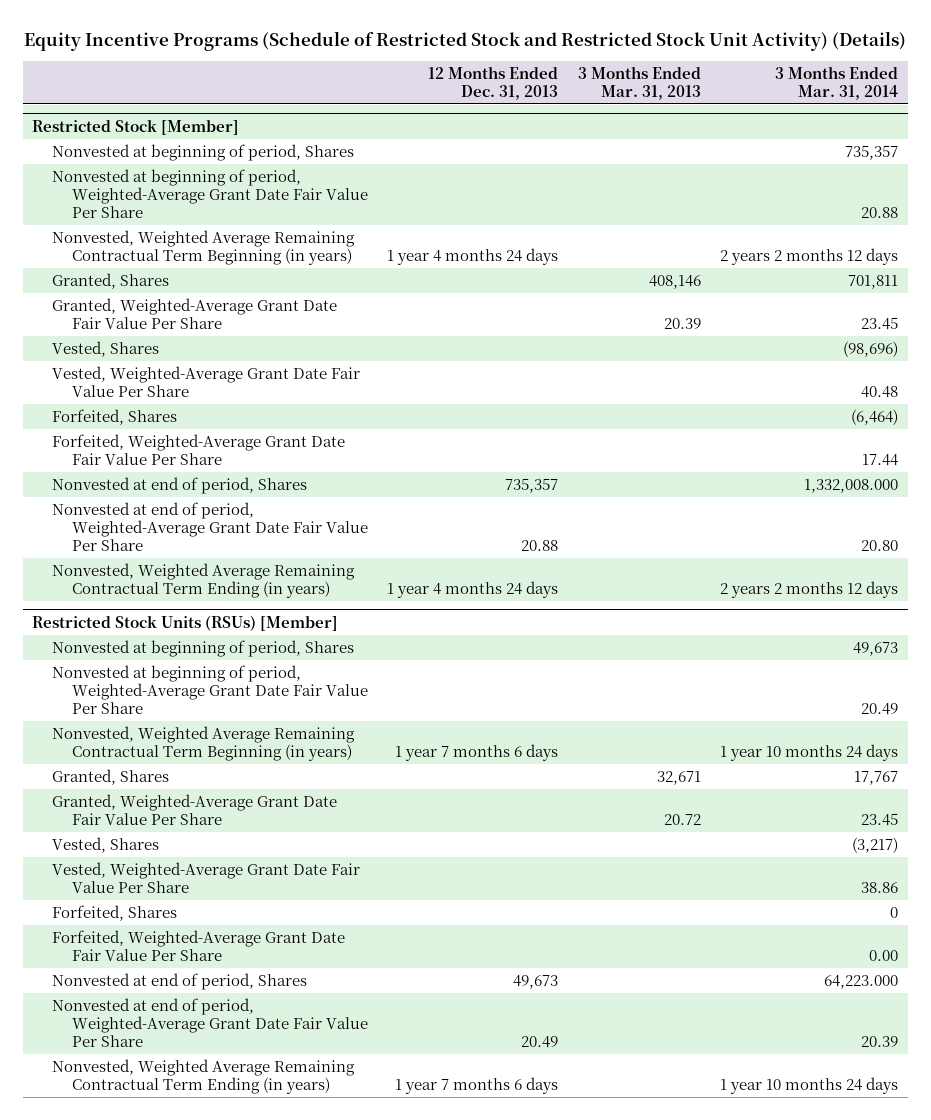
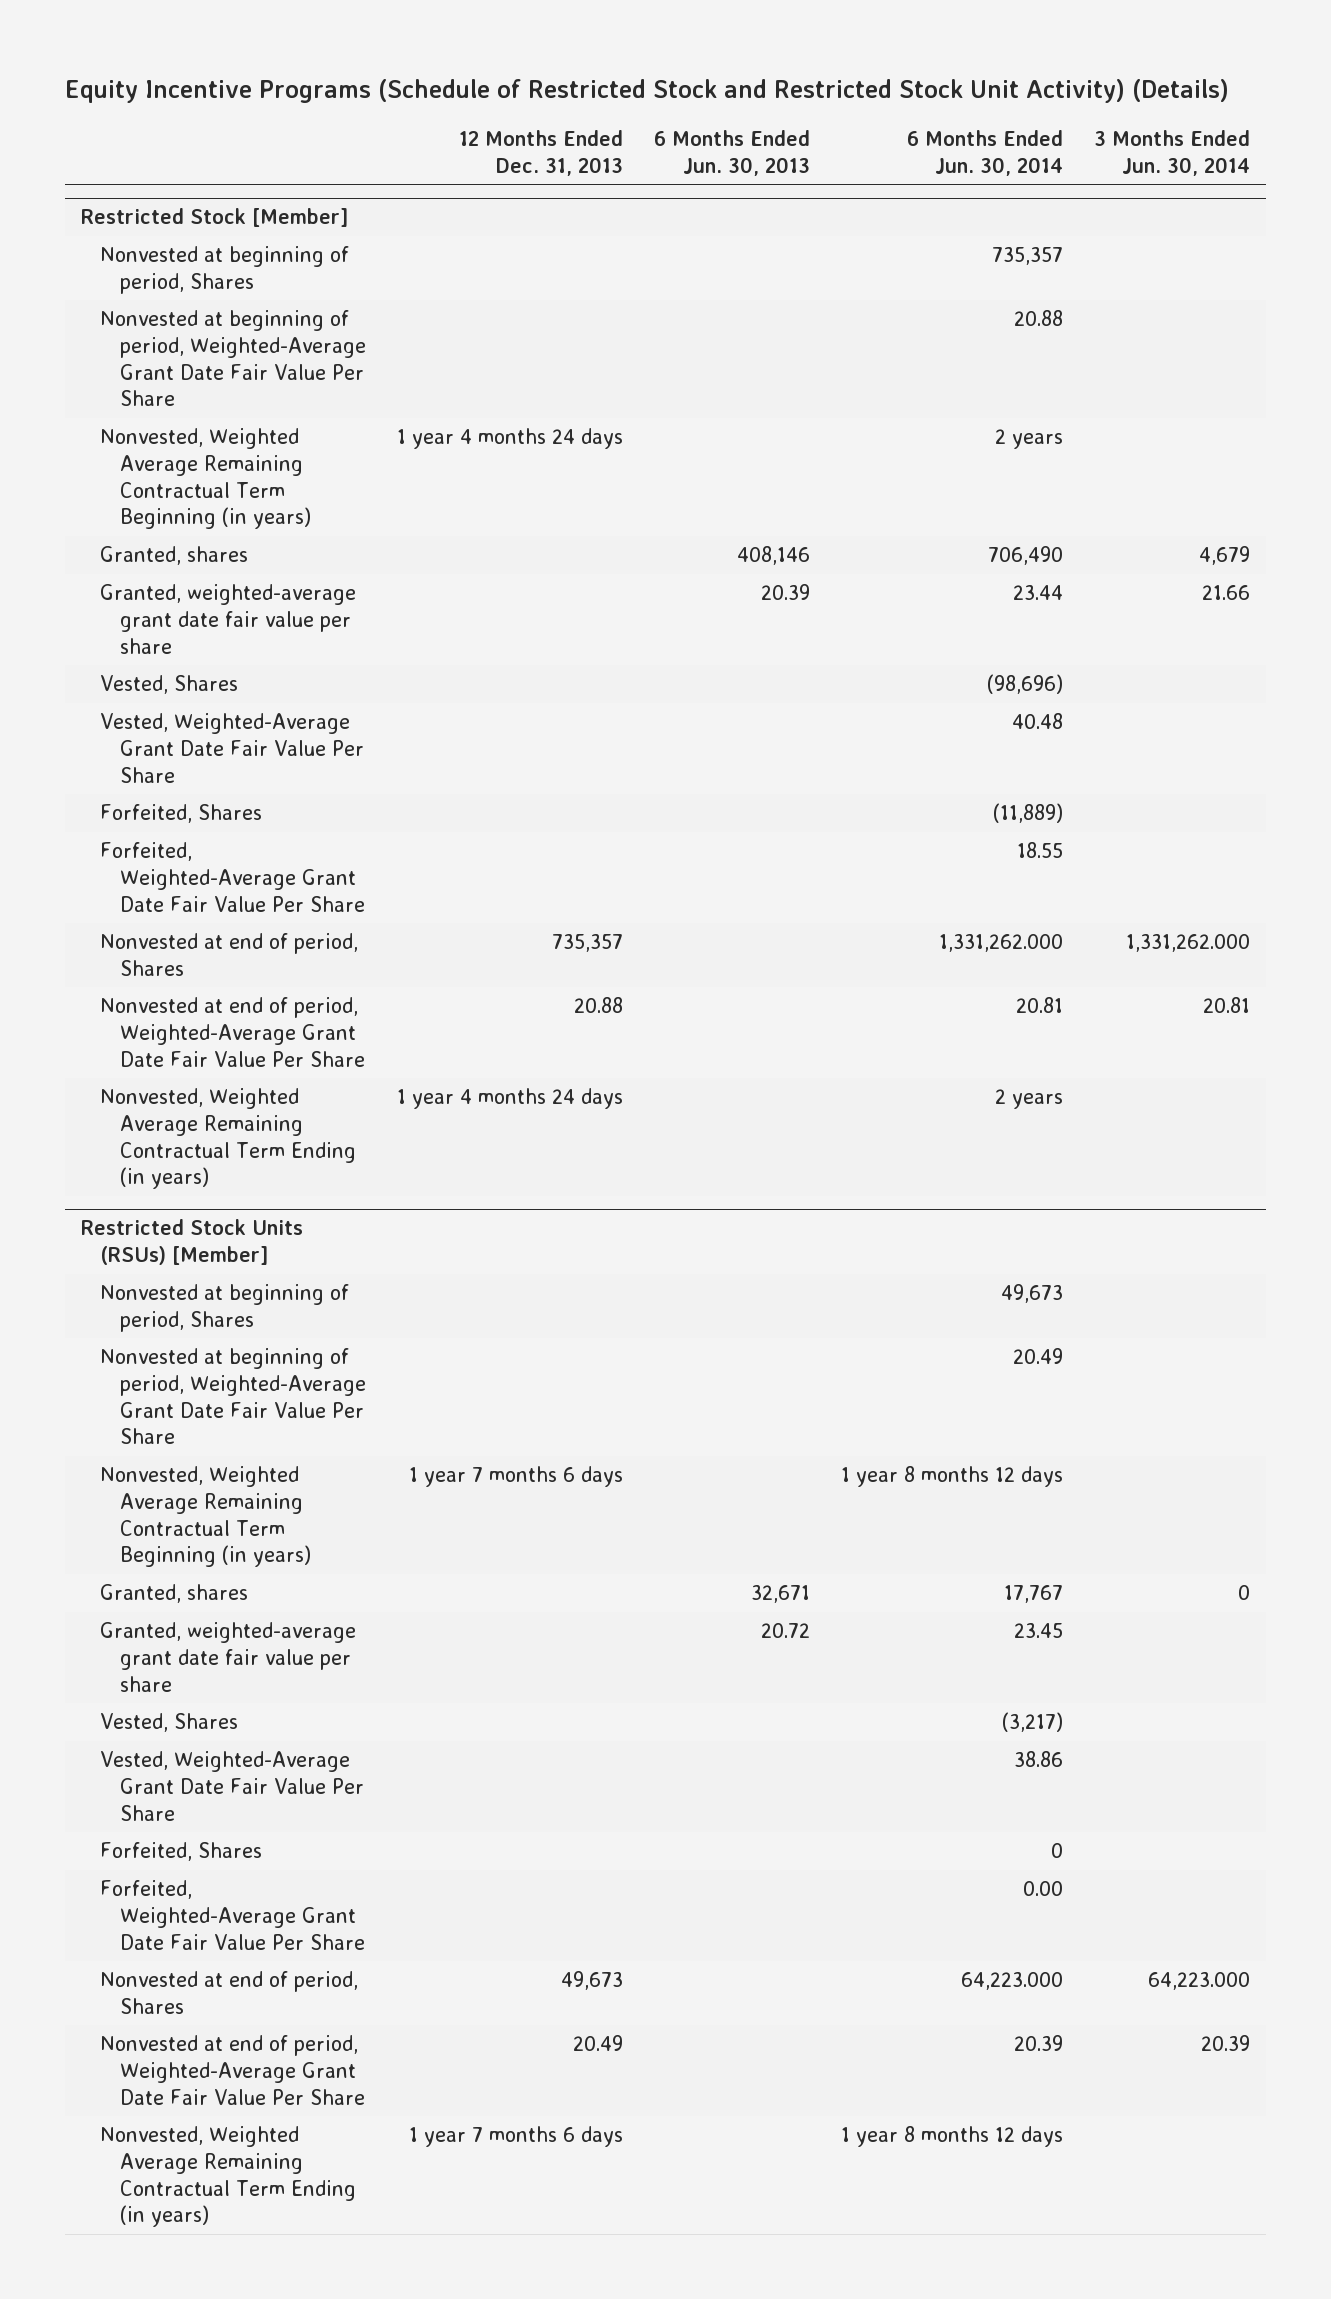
[577,65,701,100] 3 Months Ended Mar. 31, 2013 -> none
[775,65,899,100] 3 Months Ended Mar. 31, 2014 -> none
none -> [654,130,811,176] 6 Months Ended Jun. 30, 2013
none -> [907,130,1064,176] 6 Months Ended Jun. 30, 2014
none -> [1094,130,1251,176] 3 Months Ended Jun. 30, 2014
[52,272,170,289] Granted, Shares -> [100,546,249,566] Granted, shares
[52,297,338,329] Granted, Weighted-Average Grant Date Fair Value Per Share -> [100,584,357,654] Granted, weighted-average grant date fair value per share
[52,768,170,785] Granted, Shares -> [100,1584,249,1604] Granted, shares
[52,793,338,825] Granted, Weighted-Average Grant Date Fair Value Per Share -> [100,1622,357,1692] Granted, weighted-average grant date fair value per share

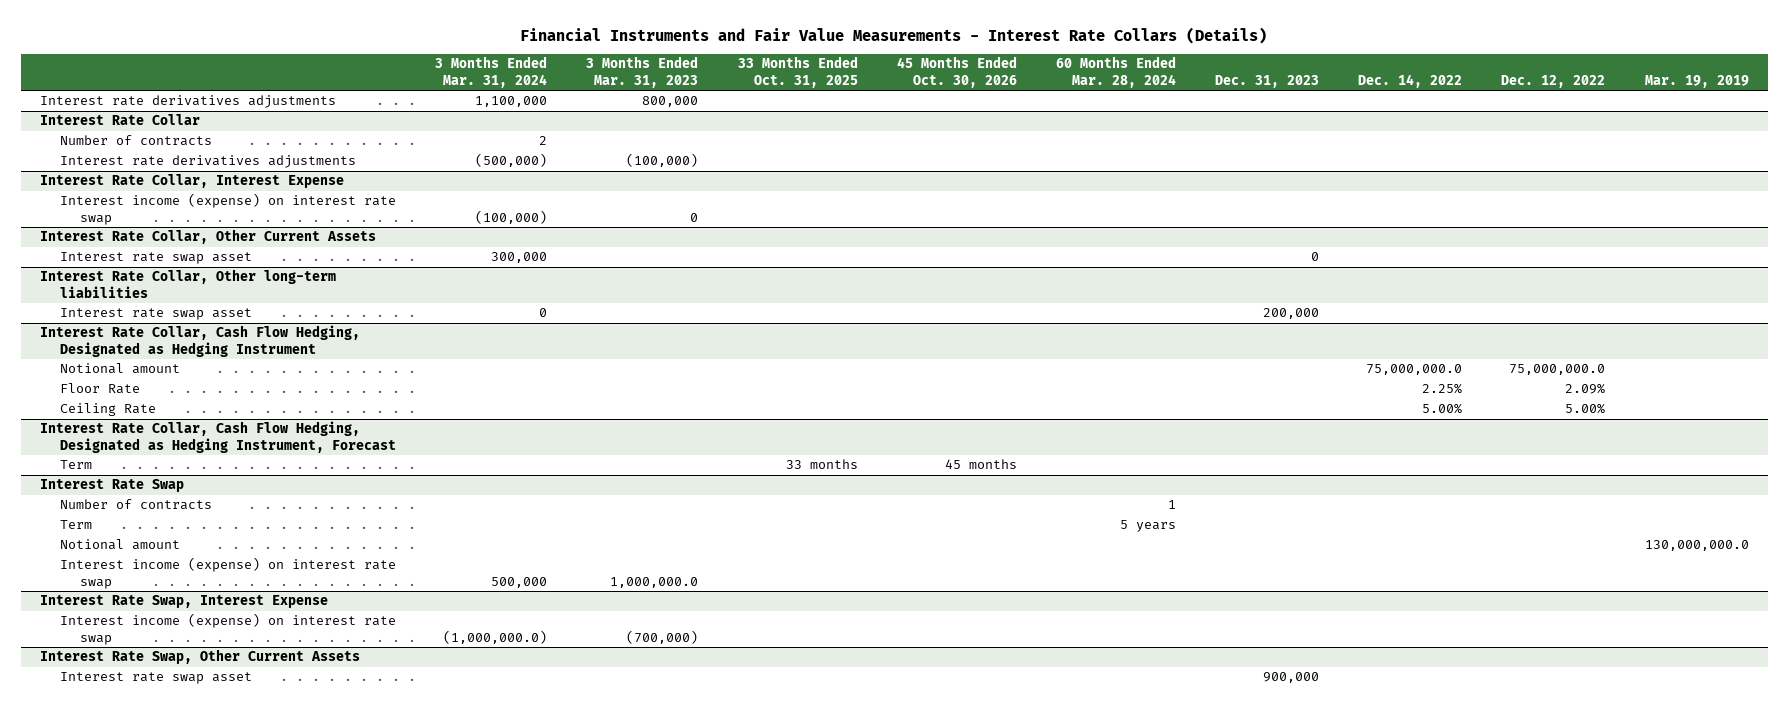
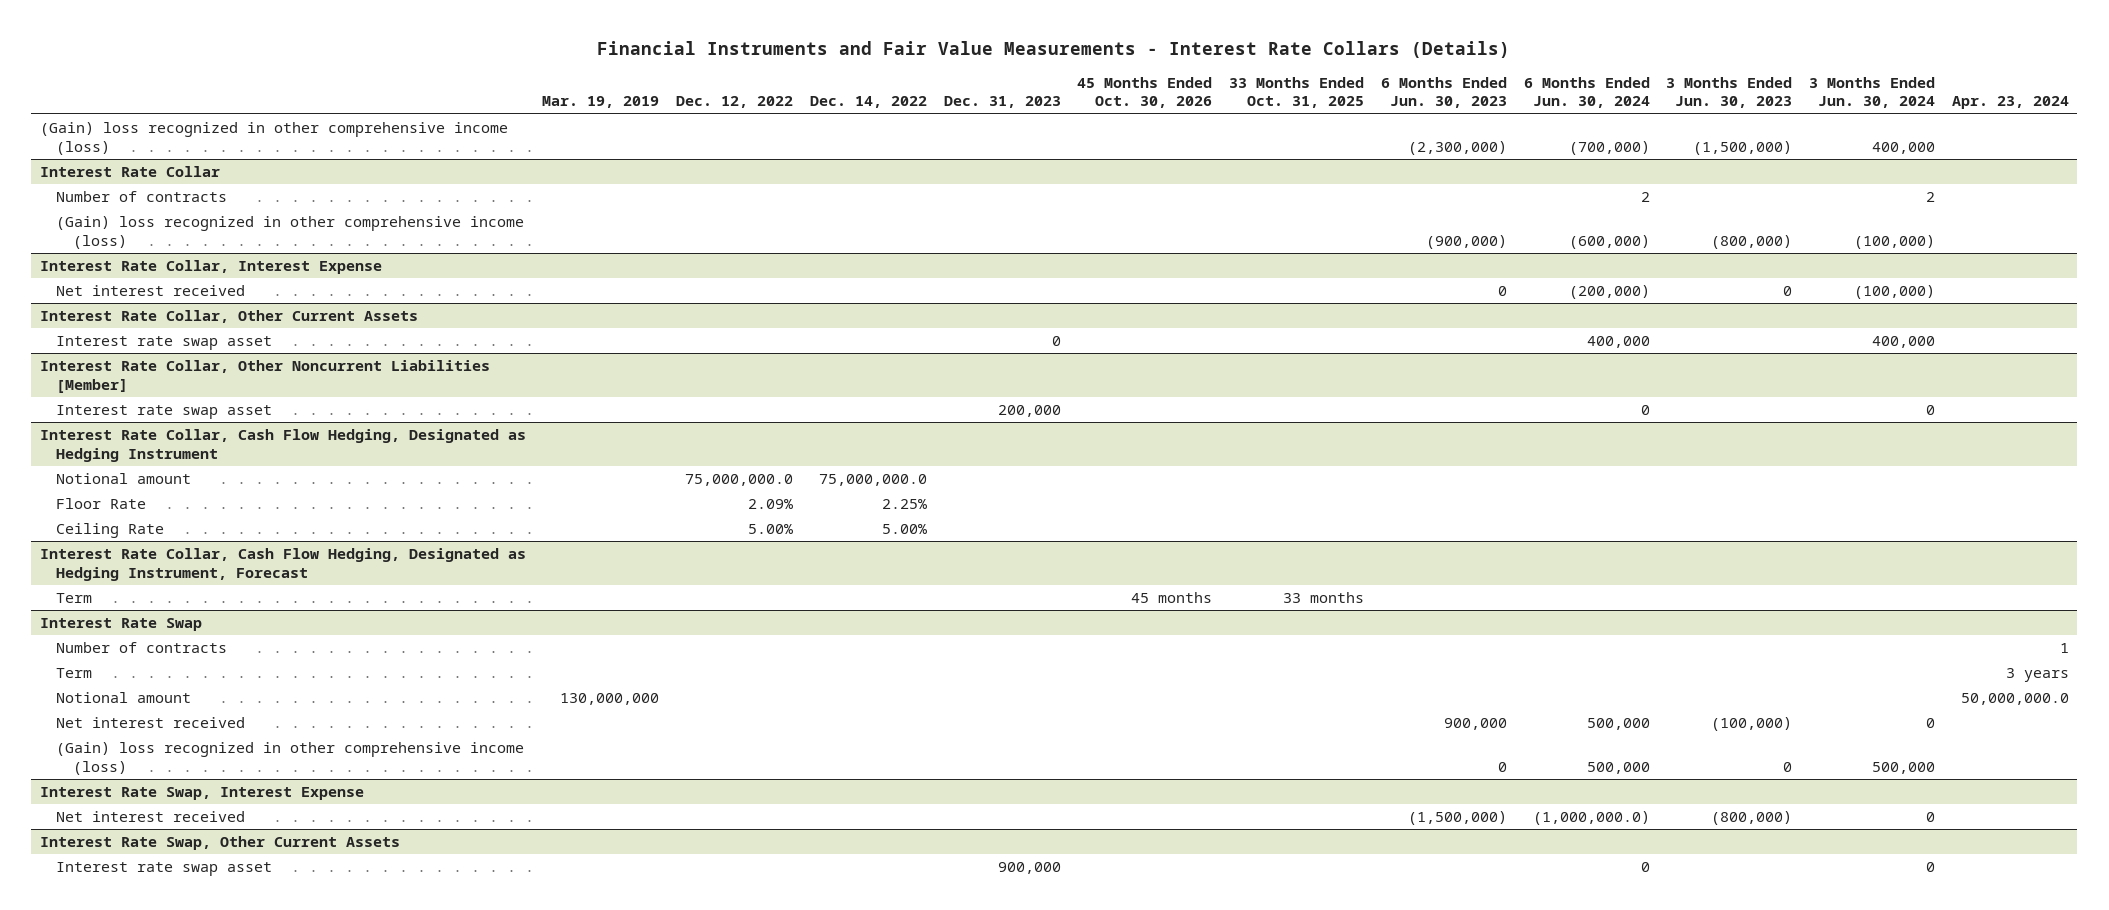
[435,56,548,88] 3 Months Ended Mar. 31, 2024 -> none
[586,56,699,88] 3 Months Ended Mar. 31, 2023 -> none
[1055,56,1176,88] 60 Months Ended Mar. 28, 2024 -> none
none -> [1380,76,1507,109] 6 Months Ended Jun. 30, 2023
none -> [1523,76,1650,109] 6 Months Ended Jun. 30, 2024
none -> [1666,76,1793,109] 3 Months Ended Jun. 30, 2023
none -> [1809,76,1936,109] 3 Months Ended Jun. 30, 2024
none -> [1951,96,2069,110] Apr. 23, 2024
[40,95,337,109] Interest rate derivatives adjustments -> [39,122,508,155] (Gain) loss recognized in other comprehensive income (loss)
[60,155,357,169] Interest rate derivatives adjustments -> [56,216,525,249] (Gain) loss recognized in other comprehensive income (loss)
[60,193,397,225] Interest income (expense) on interest rate swap -> [56,285,246,297] Net interest received
[40,269,337,298] Interest Rate Collar, Other long-term liabilities -> [39,360,490,393] Interest Rate Collar, Other Noncurrent Liabilities [Member]
[1644,540,1749,552] 130,000,000.0 -> [560,693,660,706] 130,000,000
[60,557,397,589] Interest income (expense) on interest rate swap -> [56,717,246,729] Net interest received
none -> [56,742,525,775] (Gain) loss recognized in other comprehensive income (loss)
[60,613,397,645] Interest income (expense) on interest rate swap -> [56,811,246,823] Net interest received

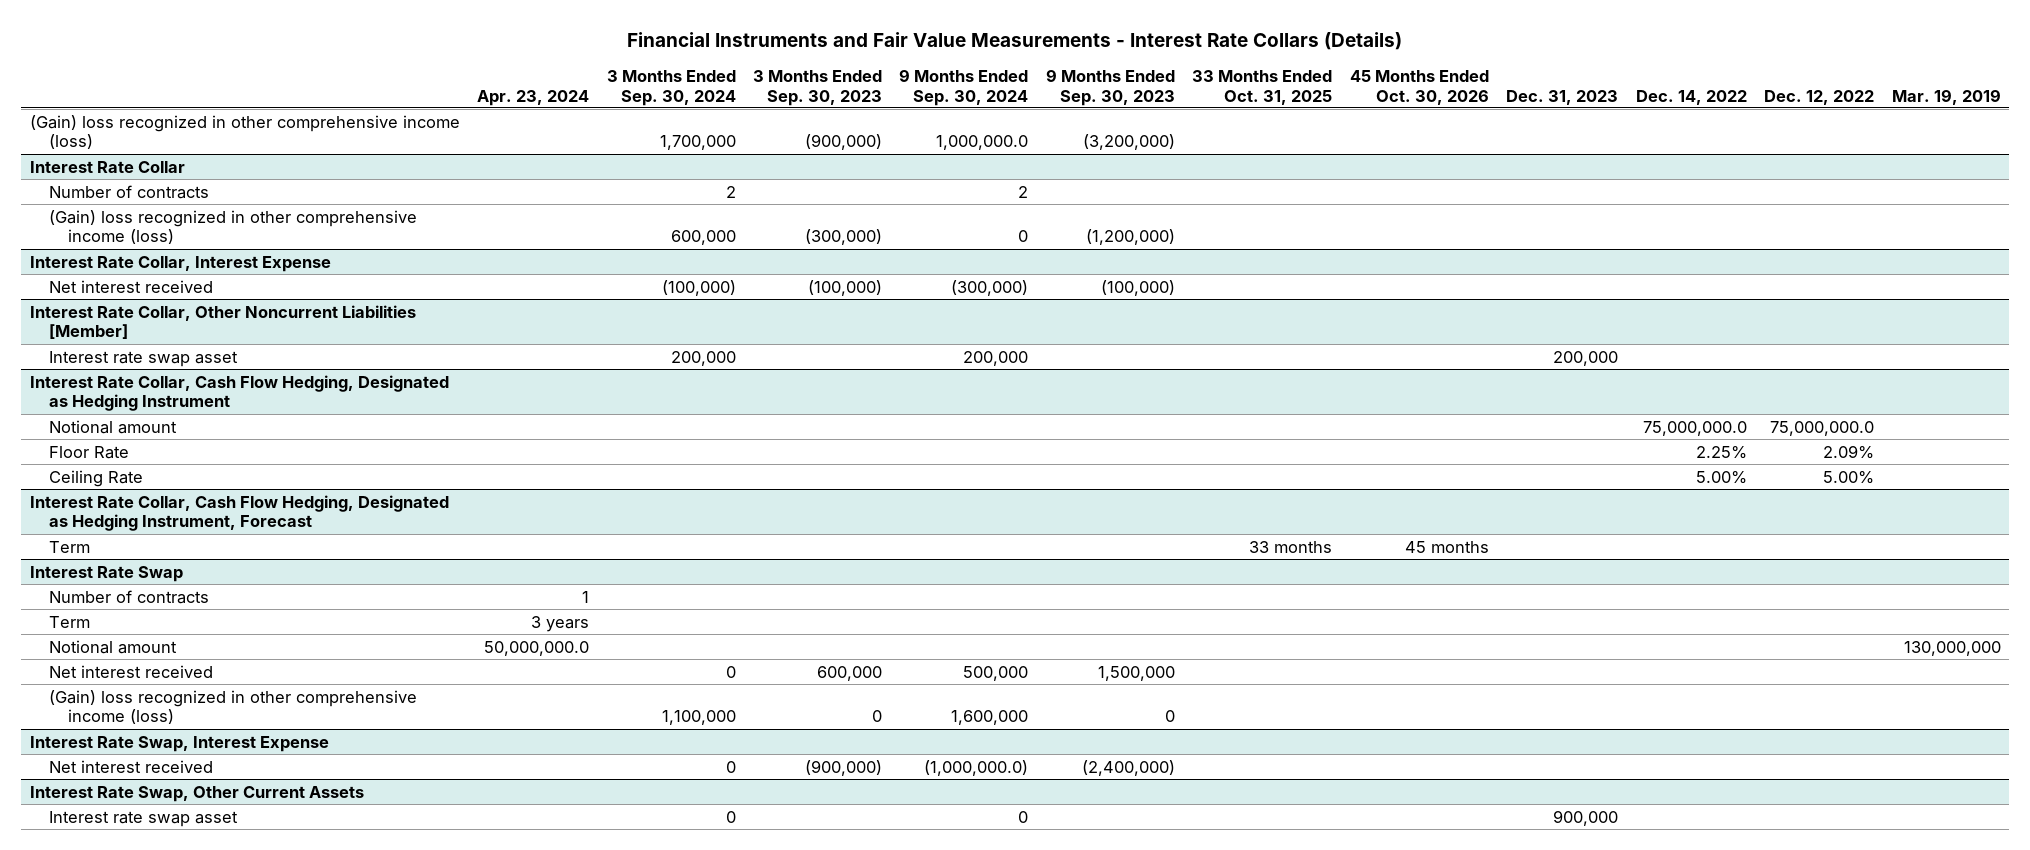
[1380,76,1507,109] 6 Months Ended Jun. 30, 2023 -> none
[1523,76,1650,109] 6 Months Ended Jun. 30, 2024 -> none
[1666,76,1793,109] 3 Months Ended Jun. 30, 2023 -> none
[1809,76,1936,109] 3 Months Ended Jun. 30, 2024 -> none
none -> [606,70,736,106] 3 Months Ended Sep. 30, 2024
none -> [753,70,883,106] 3 Months Ended Sep. 30, 2023
none -> [899,69,1029,106] 9 Months Ended Sep. 30, 2024
none -> [1045,69,1175,106] 9 Months Ended Sep. 30, 2023
[39,310,418,324] Interest Rate Collar, Other Current Assets -> none
[56,336,273,351] Interest rate swap asset -> none

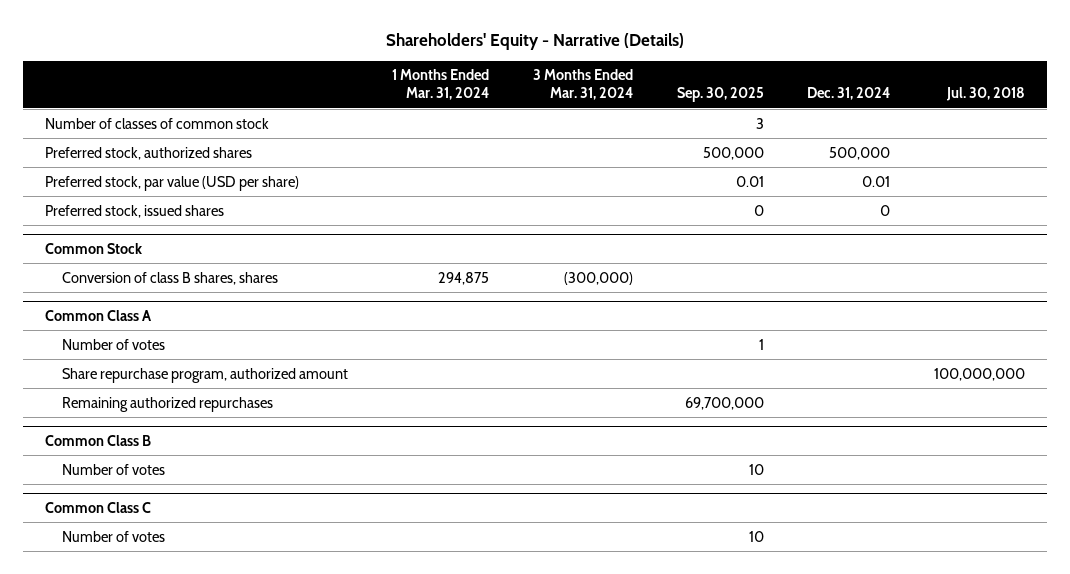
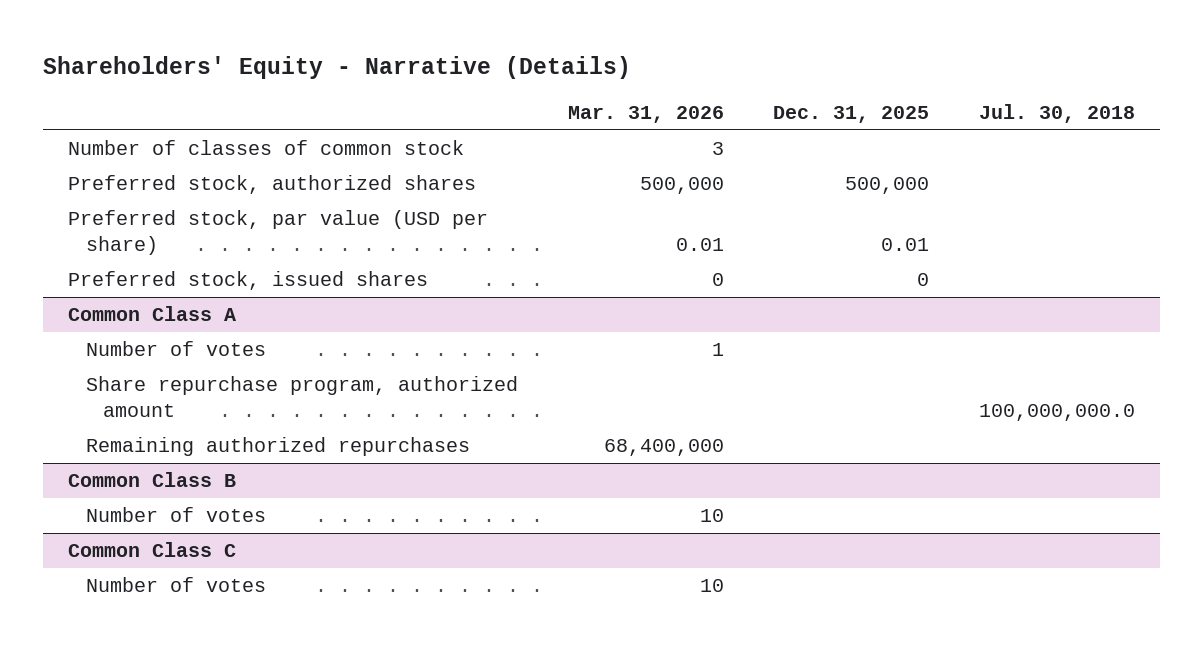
[392,69,490,101] 1 Months Ended Mar. 31, 2024 -> none
[532,69,633,101] 3 Months Ended Mar. 31, 2024 -> none
[676,87,764,103] Sep. 30, 2025 -> none
[807,87,891,101] Dec. 31, 2024 -> none
none -> [567,105,724,123] Mar. 31, 2026
none -> [773,105,930,123] Dec. 31, 2025
[45,242,143,254] Common Stock -> none
[62,271,279,285] Conversion of class B shares, shares -> none
[933,367,1025,381] 100,000,000 -> [979,403,1136,421] 100,000,000.0

